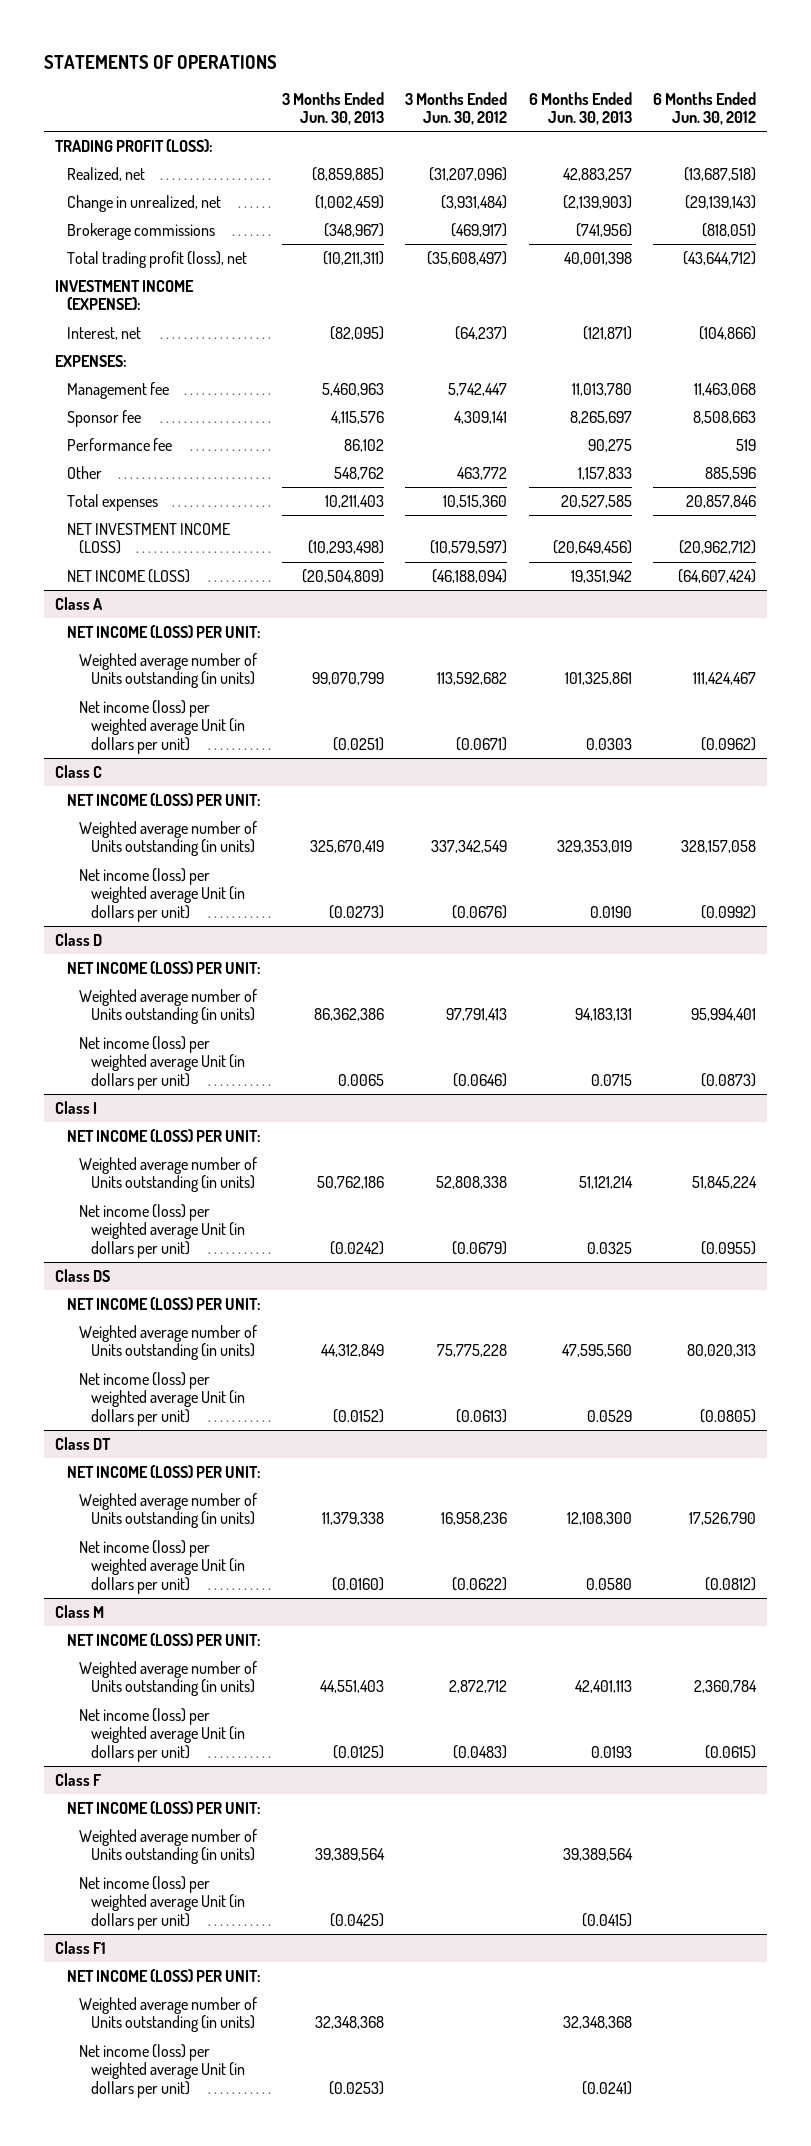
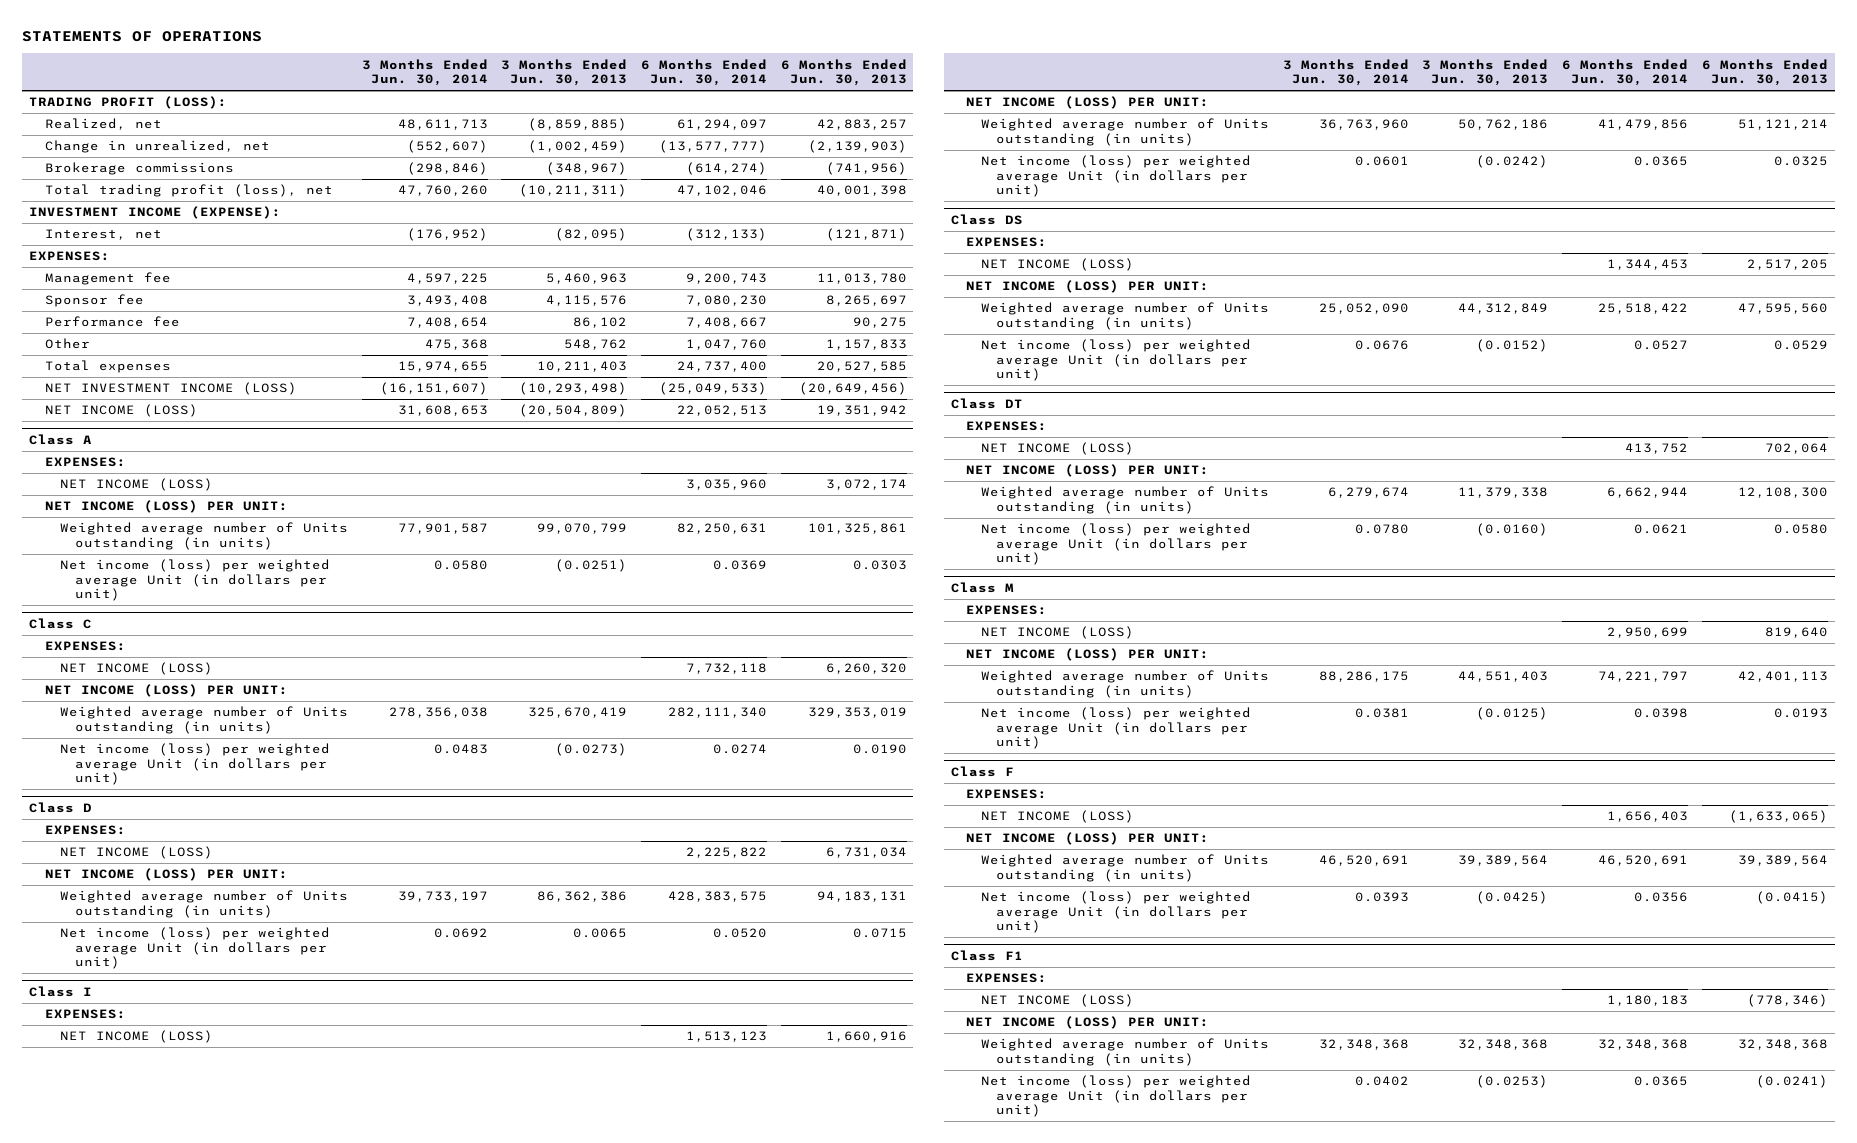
[405,91,508,126] 3 Months Ended Jun. 30, 2012 -> none
[653,91,757,126] 6 Months Ended Jun. 30, 2012 -> none
none -> [361,58,488,87] 3 Months Ended Jun. 30, 2014
none -> [640,58,767,87] 6 Months Ended Jun. 30, 2014
none -> [44,457,126,468] EXPENSES:
none -> [59,478,213,492] NET INCOME (LOSS)
none -> [44,641,126,652] EXPENSES:
none -> [59,662,213,676] NET INCOME (LOSS)
none -> [44,825,126,836] EXPENSES:
none -> [59,846,213,860] NET INCOME (LOSS)
none -> [44,1009,126,1020] EXPENSES:
none -> [59,1030,213,1044] NET INCOME (LOSS)
none -> [965,237,1047,248] EXPENSES:
none -> [981,258,1135,272] NET INCOME (LOSS)
none -> [965,421,1047,432] EXPENSES:
none -> [981,442,1135,456] NET INCOME (LOSS)
none -> [965,605,1047,616] EXPENSES:
none -> [981,626,1135,640] NET INCOME (LOSS)
none -> [965,789,1047,800] EXPENSES:
none -> [981,810,1135,824] NET INCOME (LOSS)
none -> [965,973,1047,984] EXPENSES:
none -> [981,994,1135,1008] NET INCOME (LOSS)

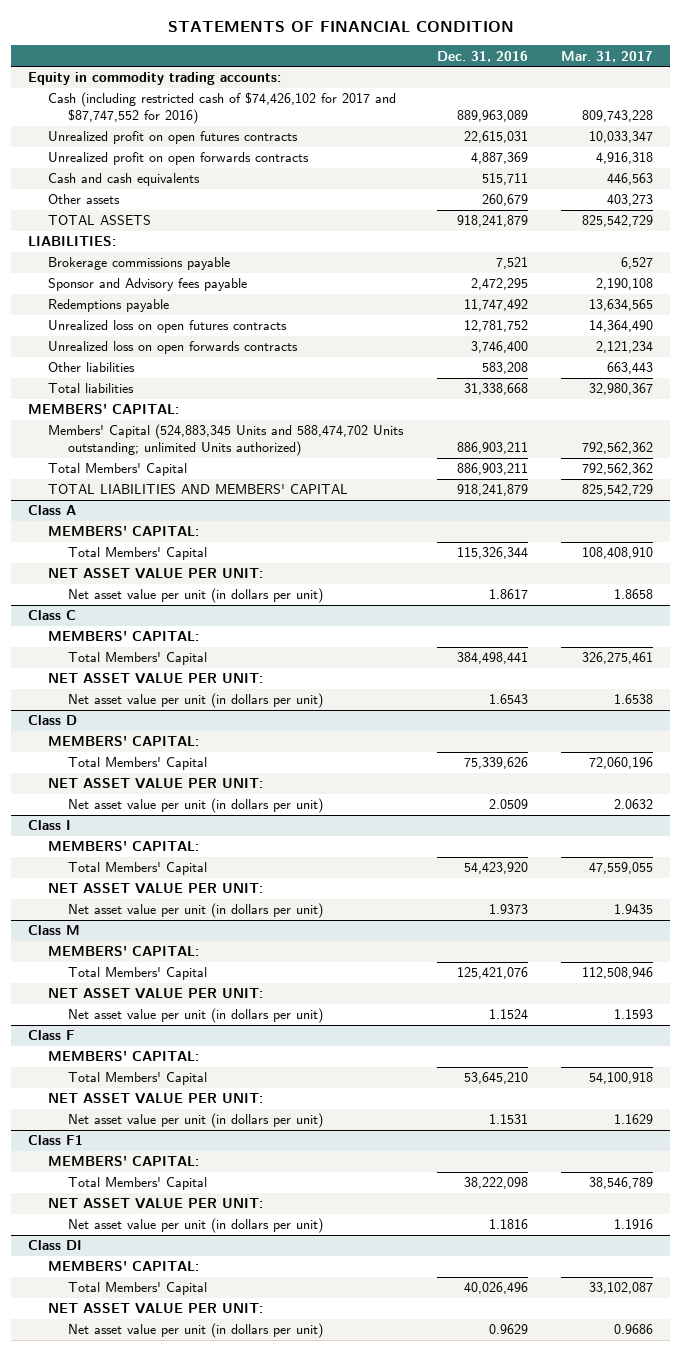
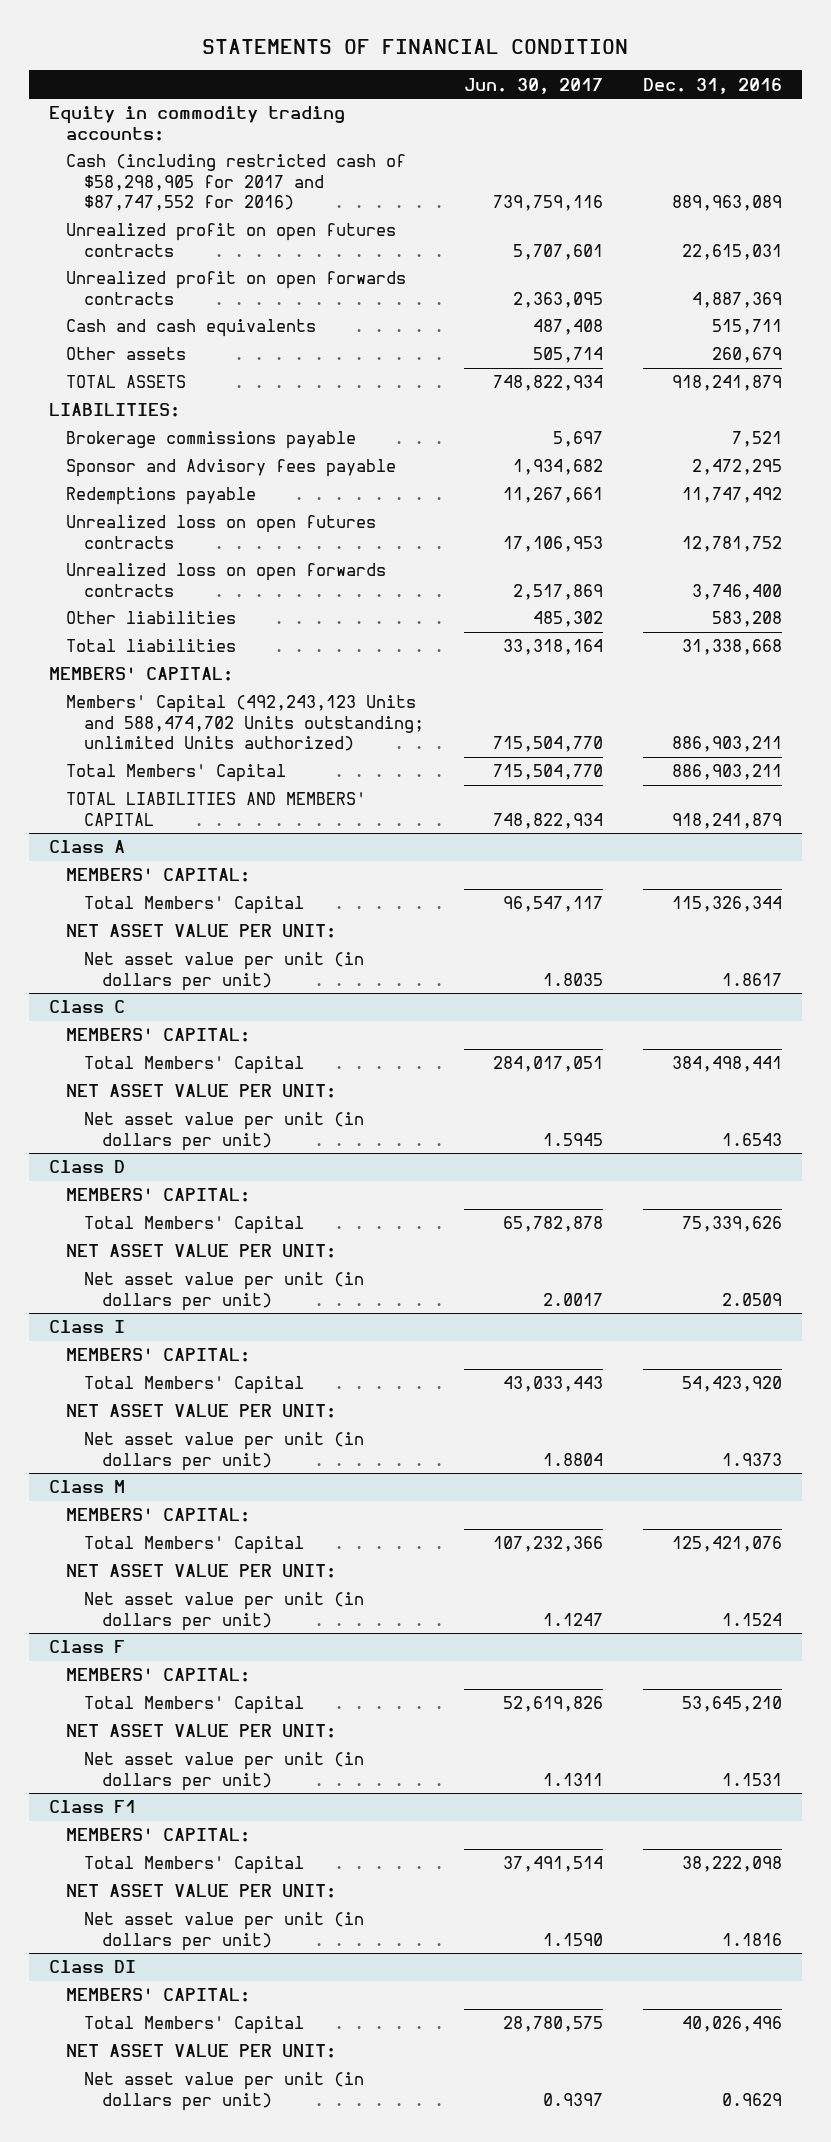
[561,50,654,62] Mar. 31, 2017 -> none
none -> [464,77,604,94] Jun. 30, 2017
[48,92,397,125] Cash (including restricted cash of $74,426,102 for 2017 and $87,747,552 for 2016) -> [66,154,407,212] Cash (including restricted cash of $58,298,905 for 2017 and $87,747,552 for 2016)
[48,424,405,457] Members' Capital (524,883,345 Units and 588,474,702 Units outstanding; unlimited Units authorized) -> [66,695,425,752] Members' Capital (492,243,123 Units and 588,474,702 Units outstanding; unlimited Units authorized)

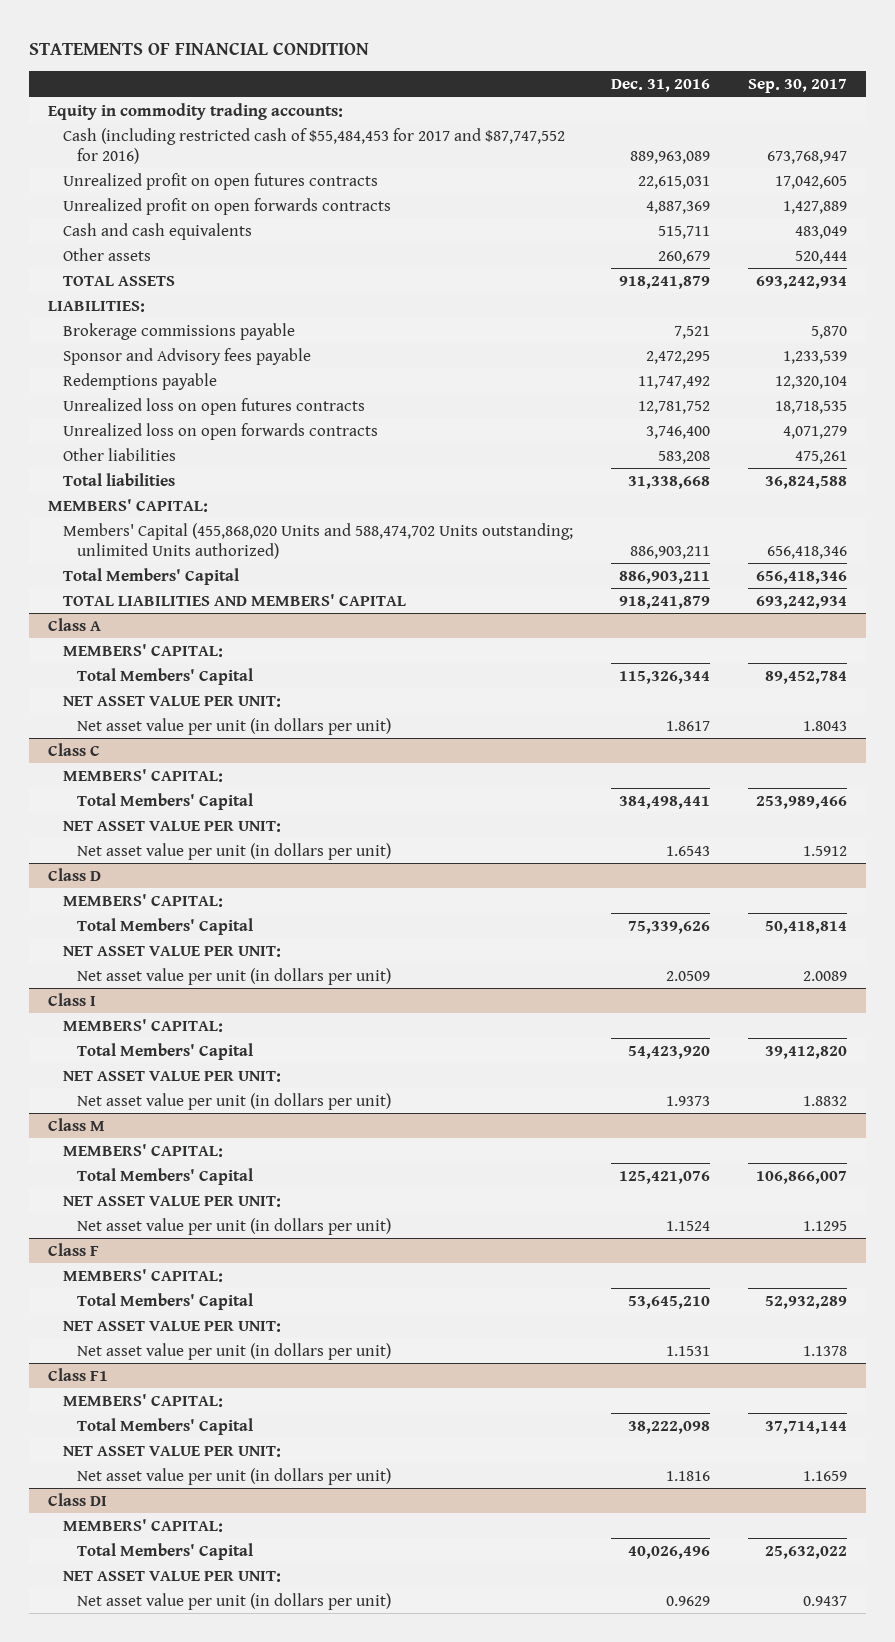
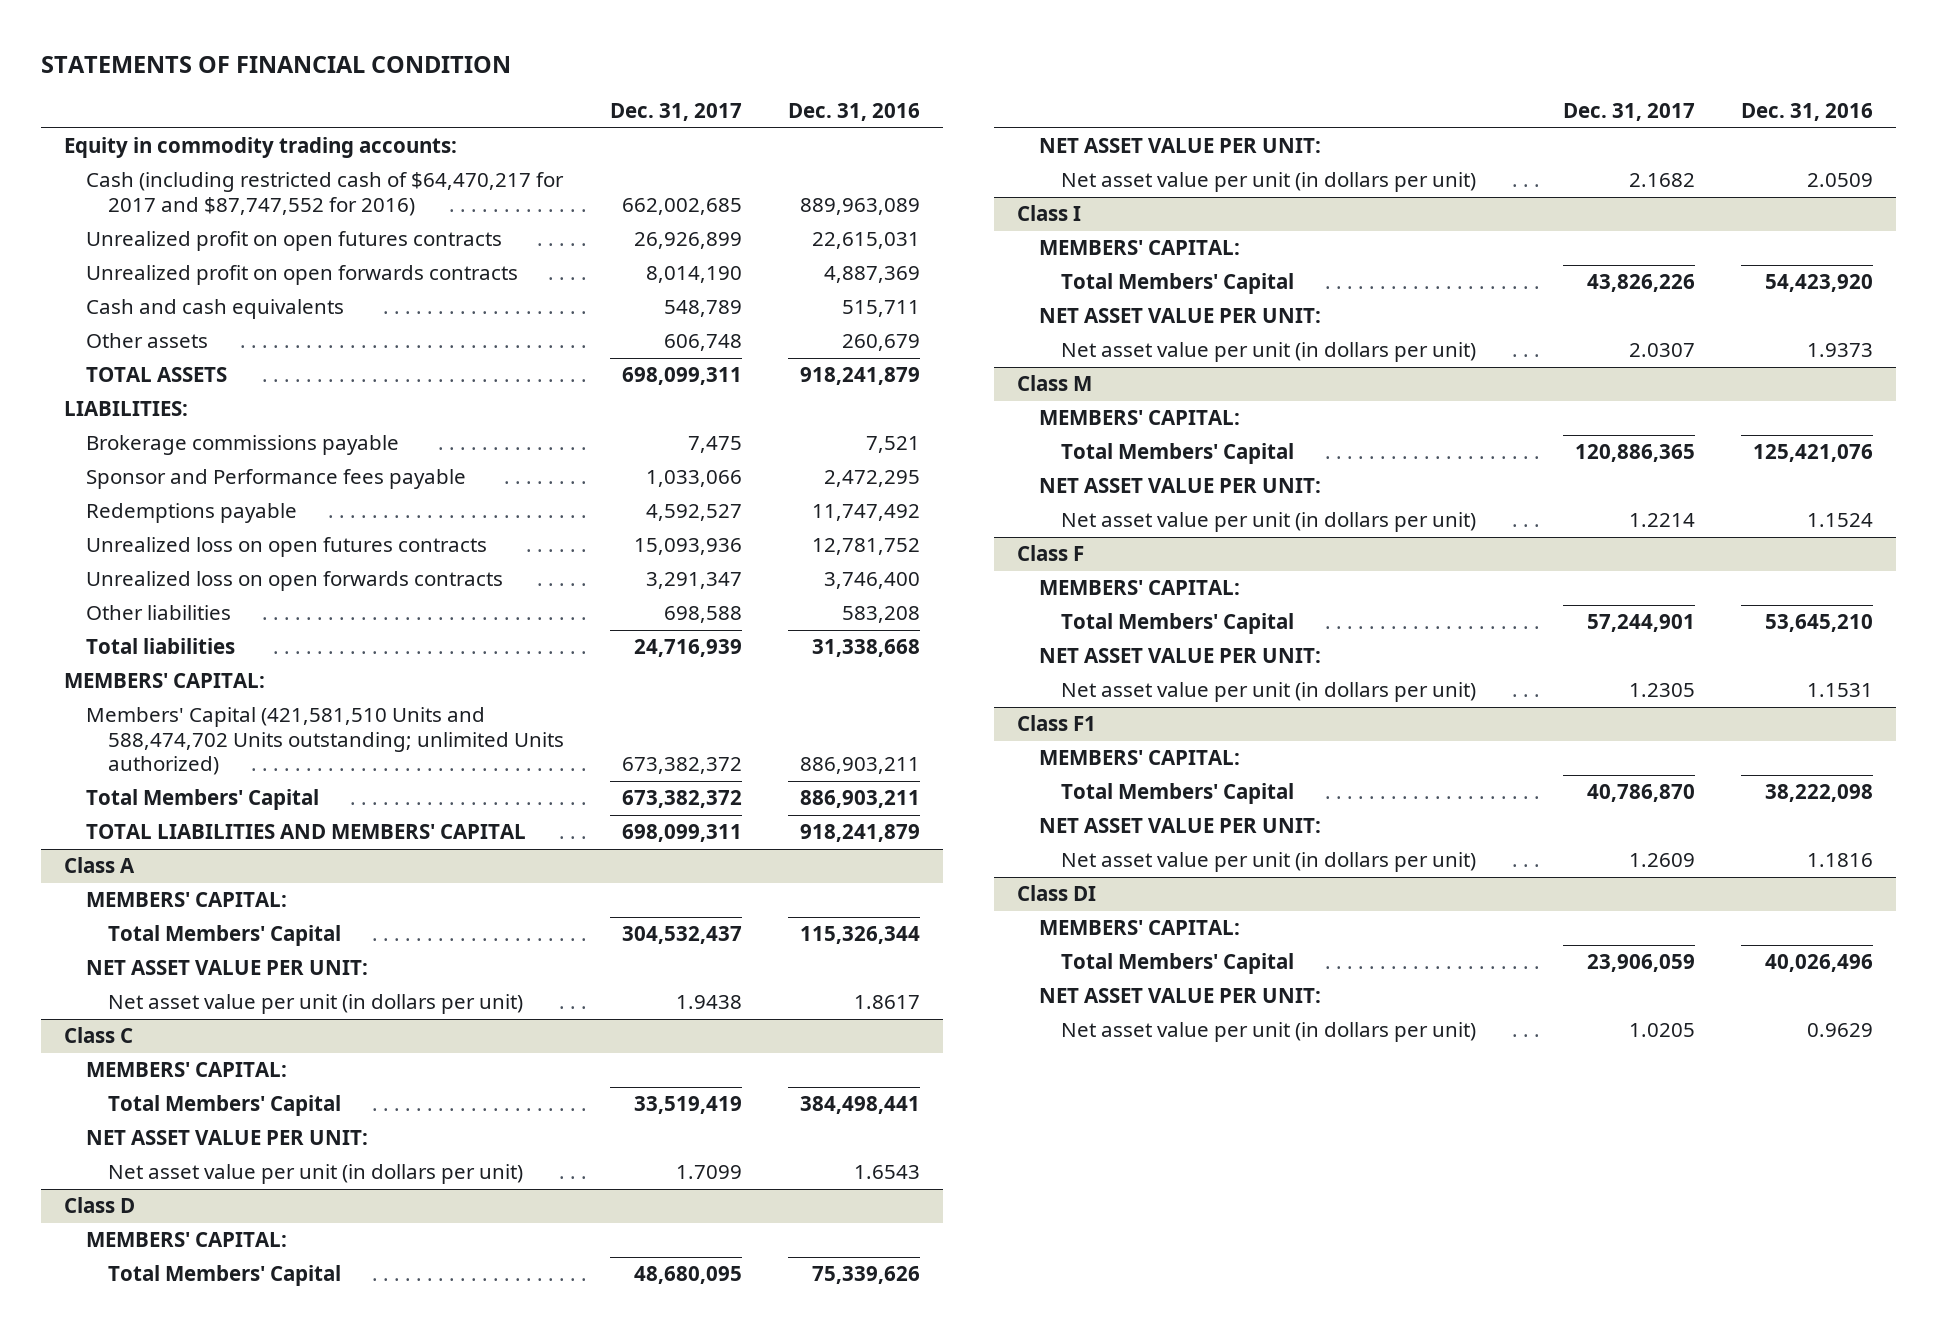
[747,79,847,94] Sep. 30, 2017 -> none
none -> [610,102,743,121] Dec. 31, 2017
[62,127,565,164] Cash (including restricted cash of $55,484,453 for 2017 and $87,747,552 for 2016) -> [86,172,565,216] Cash (including restricted cash of $64,470,217 for 2017 and $87,747,552 for 2016)
[62,347,311,365] Sponsor and Advisory fees payable -> [86,469,467,490] Sponsor and Performance fees payable
[62,522,573,559] Members' Capital (455,868,020 Units and 588,474,702 Units outstanding; unlimited Units authorized) -> [86,707,565,776] Members' Capital (421,581,510 Units and 588,474,702 Units outstanding; unlimited Units authorized)

